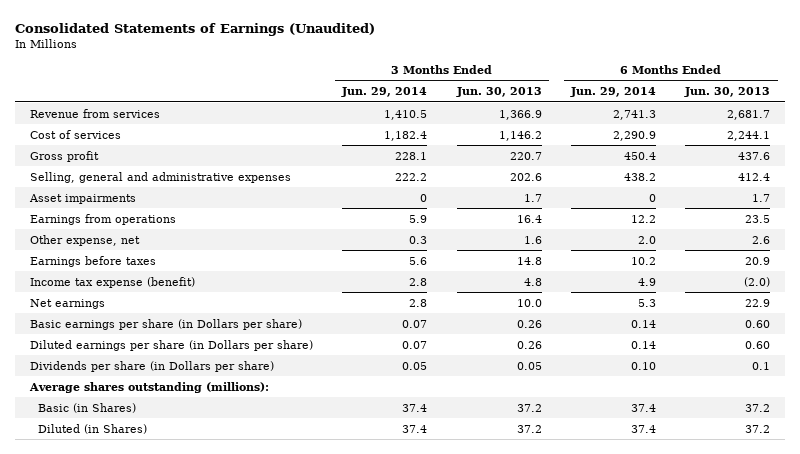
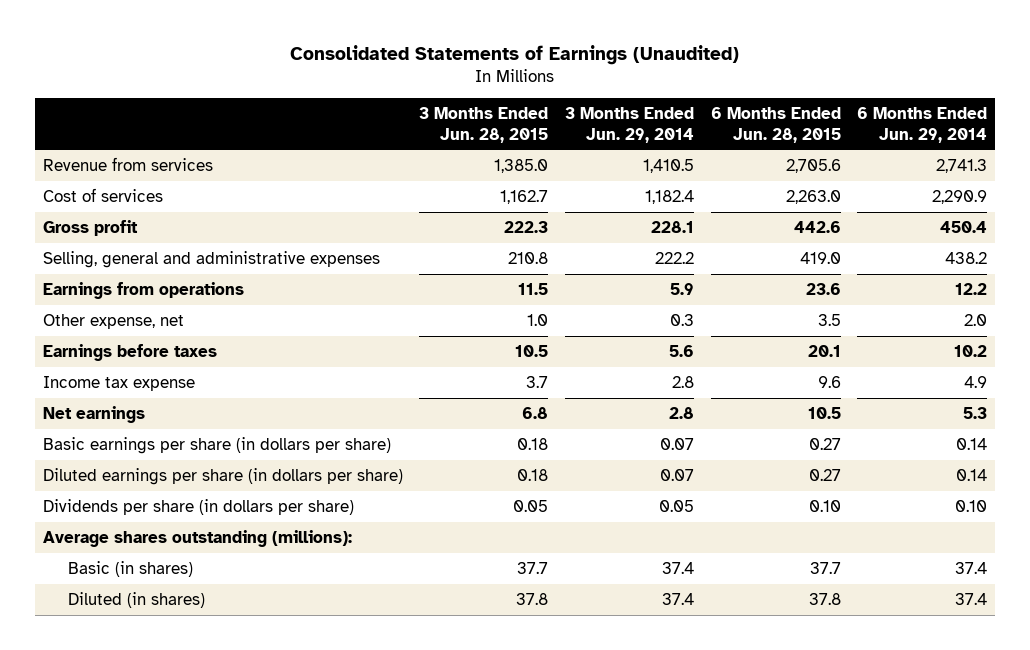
[455,86,542,97] Jun. 30, 2013 -> none
[684,86,771,97] Jun. 30, 2013 -> none
none -> [419,107,549,143] 3 Months Ended Jun. 28, 2015
none -> [710,107,841,143] 6 Months Ended Jun. 28, 2015
[28,193,136,204] Asset impairments -> none
[29,276,195,288] Income tax expense (benefit) -> [42,375,195,391] Income tax expense
[29,318,302,330] Basic earnings per share (in Dollars per share) -> [42,436,391,454] Basic earnings per share (in dollars per share)
[29,339,313,351] Diluted earnings per share (in Dollars per share) -> [42,467,403,485] Diluted earnings per share (in dollars per share)
[29,360,274,372] Dividends per share (in Dollars per share) -> [42,498,354,515] Dividends per share (in dollars per share)
[38,402,137,413] Basic (in Shares) -> [67,560,193,577] Basic (in shares)
[38,423,148,434] Diluted (in Shares) -> [67,591,205,608] Diluted (in shares)

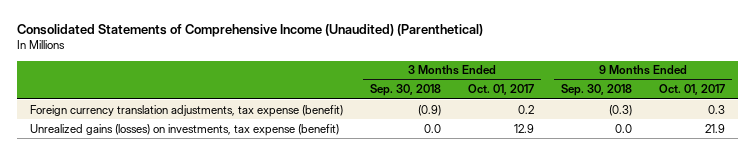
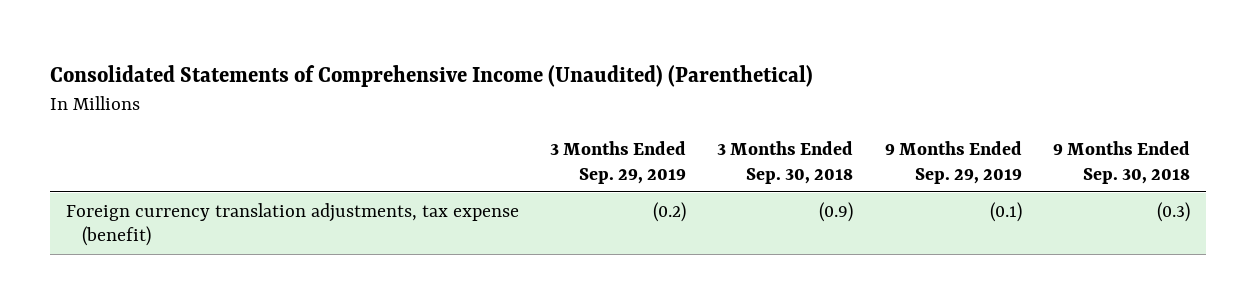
[467,84,534,96] Oct. 01, 2017 -> none
[658,84,725,96] Oct. 01, 2017 -> none
none -> [549,141,686,184] 3 Months Ended Sep. 29, 2019
none -> [884,141,1022,184] 9 Months Ended Sep. 29, 2019
[30,123,340,136] Unrealized gains (losses) on investments, tax expense (benefit) -> none

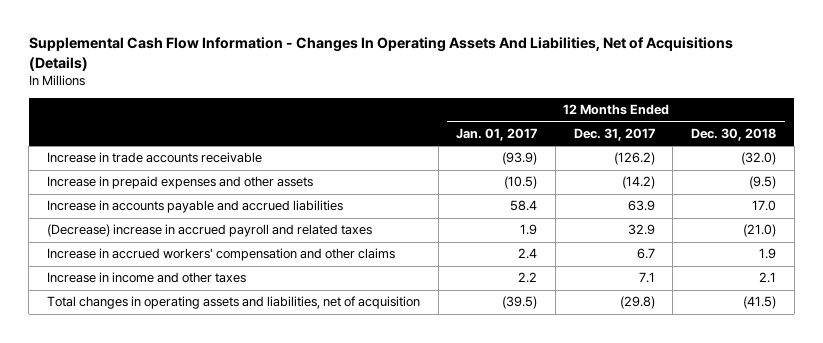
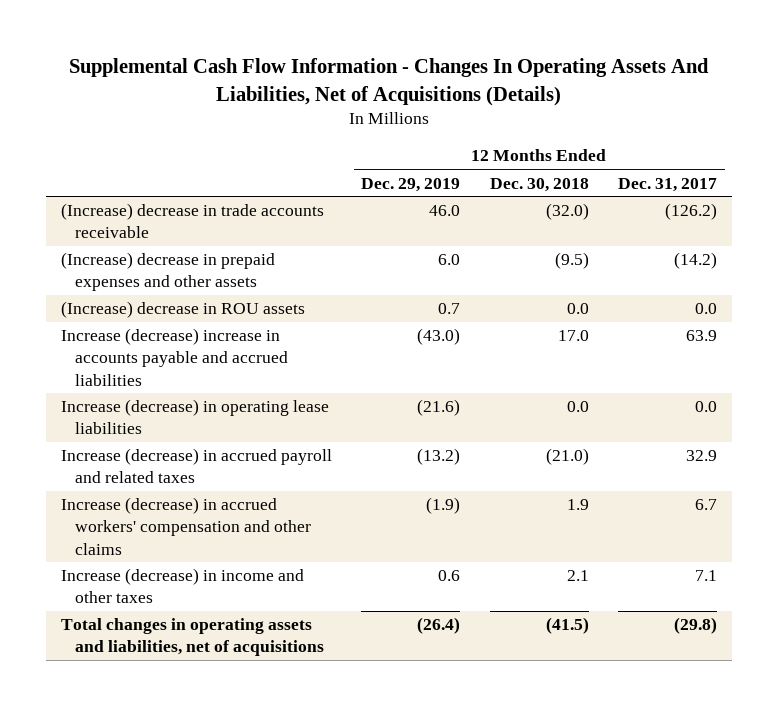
[456,128,538,142] Jan. 01, 2017 -> none
none -> [361,177,461,192] Dec. 29, 2019
[46,152,262,164] Increase in trade accounts receivable -> [60,203,324,239] (Increase) decrease in trade accounts receivable
[46,176,313,190] Increase in prepaid expenses and other assets -> [60,252,275,292] (Increase) decrease in prepaid expenses and other assets
none -> [60,301,305,319] (Increase) decrease in ROU assets
[46,200,343,214] Increase in accounts payable and accrued liabilities -> [60,328,288,386] Increase (decrease) increase in accounts payable and accrued liabilities
none -> [60,399,329,435] Increase (decrease) in operating lease liabilities
[46,224,372,238] (Decrease) increase in accrued payroll and related taxes -> [60,448,332,484] Increase (decrease) in accrued payroll and related taxes
[46,248,395,262] Increase in accrued workers' compensation and other claims -> [60,497,311,555] Increase (decrease) in accrued workers' compensation and other claims
[46,272,246,284] Increase in income and other taxes -> [60,568,304,604] Increase (decrease) in income and other taxes
[46,296,420,310] Total changes in operating assets and liabilities, net of acquisition -> [60,618,324,657] Total changes in operating assets and liabilities, net of acquisitions

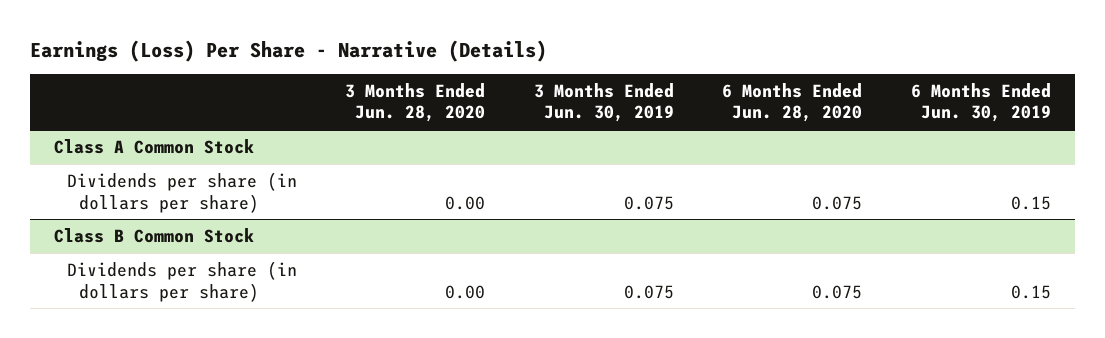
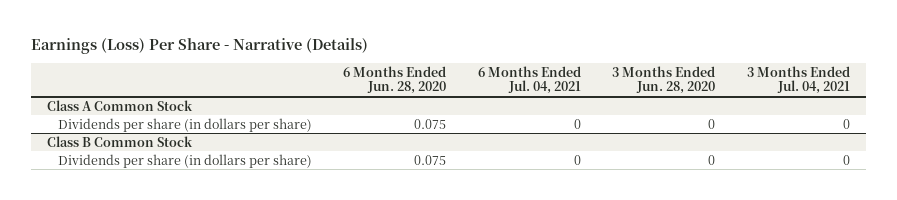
[533,82,674,123] 3 Months Ended Jun. 30, 2019 -> none
[910,82,1051,123] 6 Months Ended Jun. 30, 2019 -> none
none -> [477,65,581,95] 6 Months Ended Jul. 04, 2021
none -> [747,65,851,95] 3 Months Ended Jul. 04, 2021
[445,195,486,210] 0.00 -> [708,118,716,129] 0
[445,284,486,299] 0.00 -> [708,154,716,165] 0

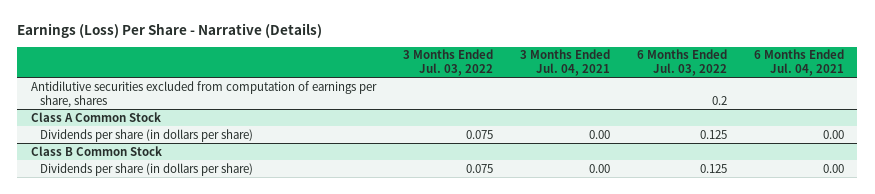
[343,65,447,95] 6 Months Ended Jun. 28, 2020 -> none
[612,65,716,95] 3 Months Ended Jun. 28, 2020 -> none
none -> [402,49,493,77] 3 Months Ended Jul. 03, 2022
none -> [636,49,727,77] 6 Months Ended Jul. 03, 2022
none -> [30,80,377,108] Antidilutive securities excluded from computation of earnings per share, shares
[573,118,581,129] 0 -> [822,129,844,139] 0.00
[843,118,851,129] 0 -> [588,129,610,139] 0.00
[573,154,581,165] 0 -> [822,163,844,173] 0.00
[843,154,851,165] 0 -> [588,163,610,173] 0.00

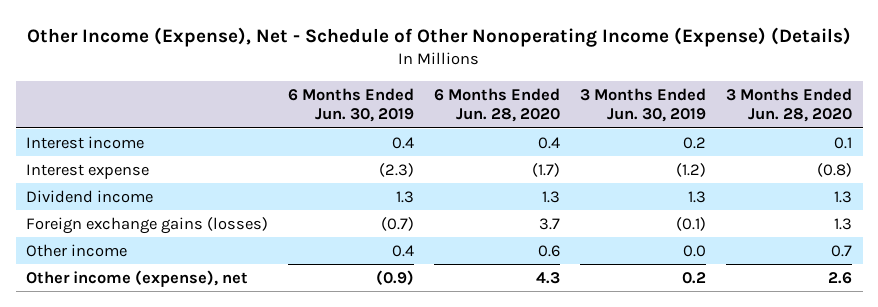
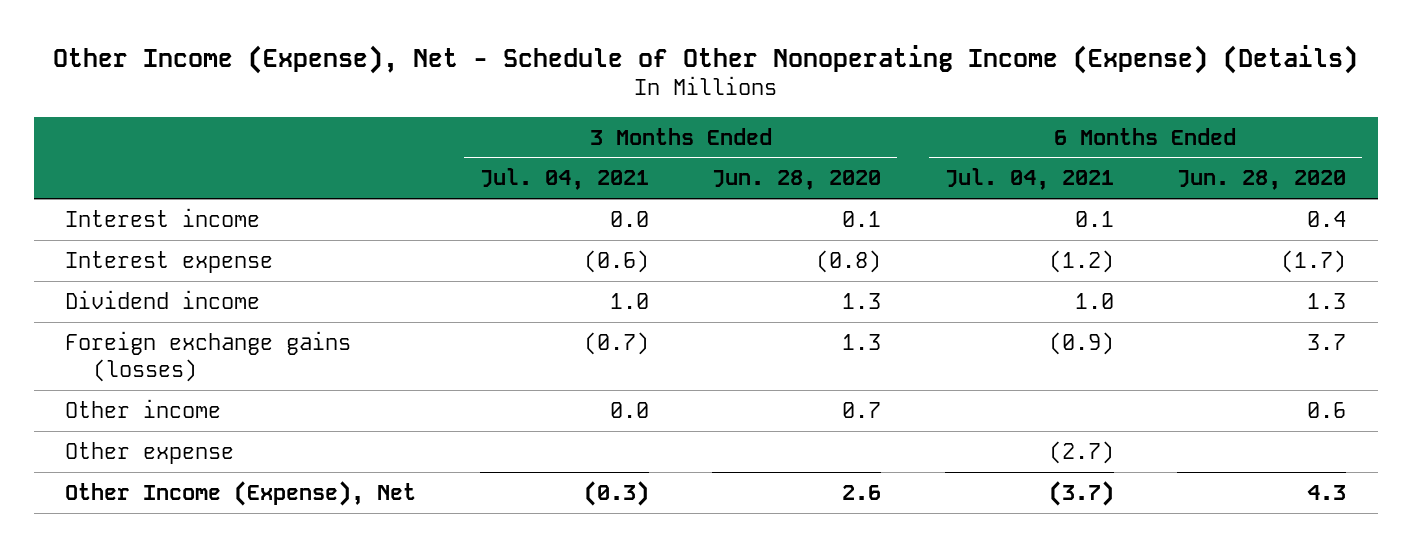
[288,87,415,123] 6 Months Ended Jun. 30, 2019 -> none
[580,87,707,123] 3 Months Ended Jun. 30, 2019 -> none
none -> [479,168,649,191] Jul. 04, 2021
none -> [944,168,1114,191] Jul. 04, 2021
none -> [65,441,235,464] Other expense
[25,269,248,287] Other income (expense), net -> [65,480,417,506] Other Income (Expense), Net

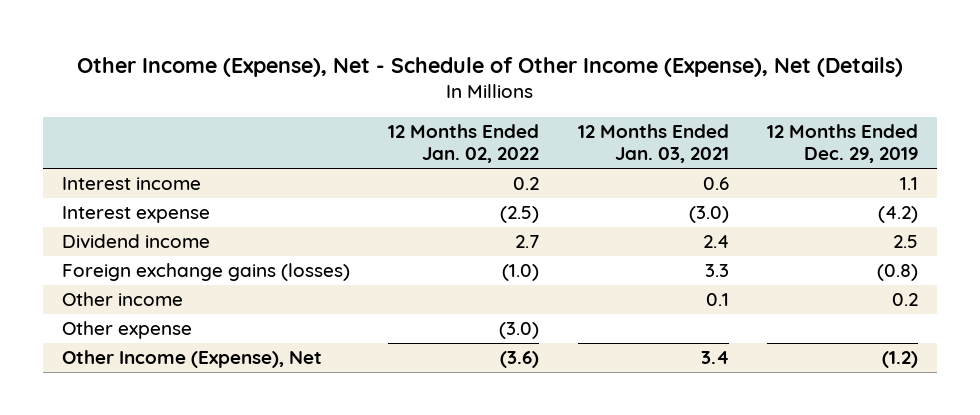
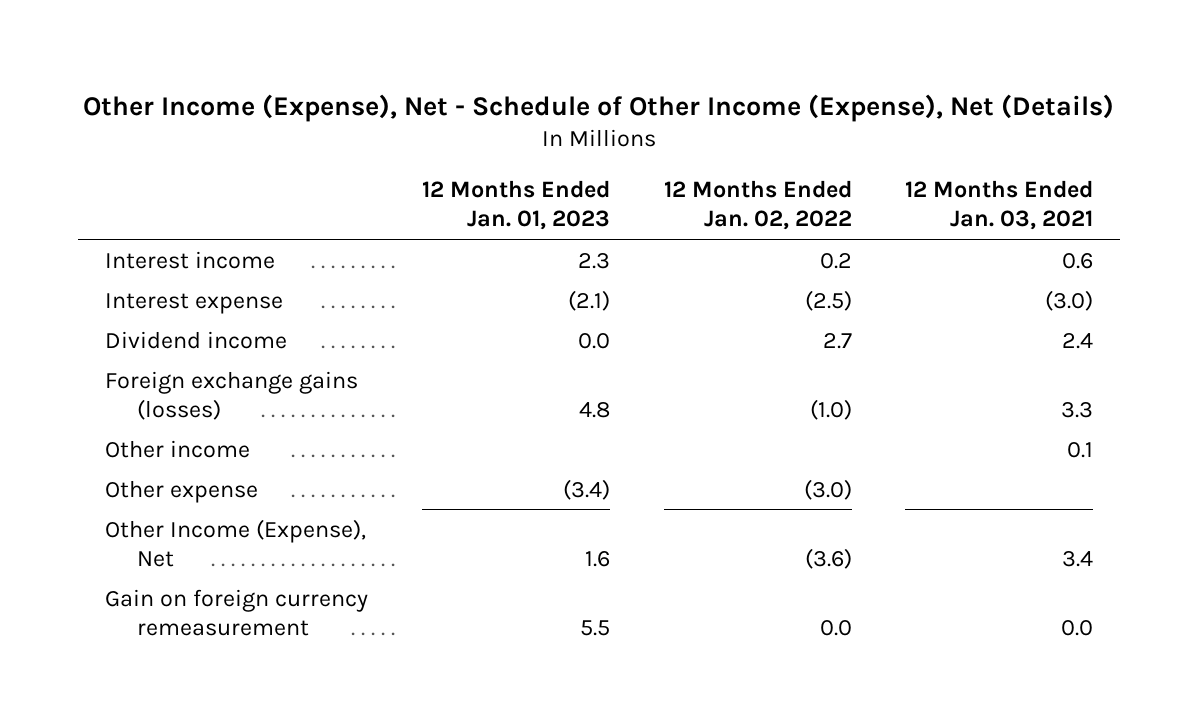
[766,124,918,164] 12 Months Ended Dec. 29, 2019 -> none
none -> [421,180,610,231] 12 Months Ended Jan. 01, 2023
none -> [105,588,369,636] Gain on foreign currency remeasurement

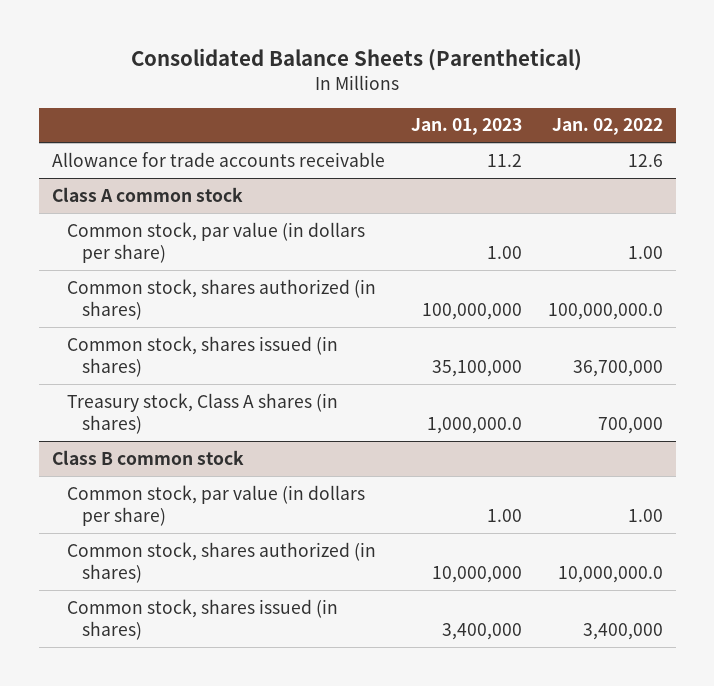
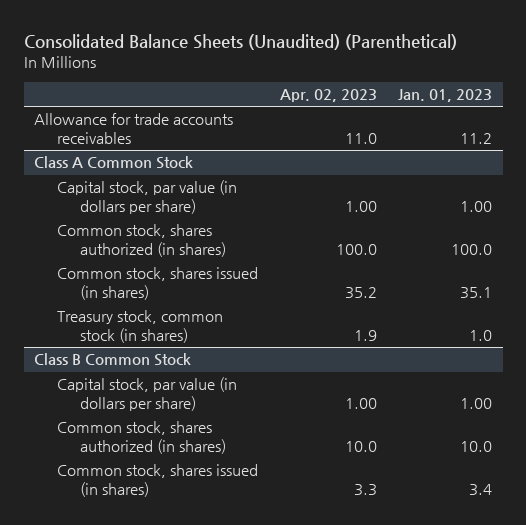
[131,48,583,72] Consolidated Balance Sheets (Parenthetical) -> [23,33,457,50] Consolidated Balance Sheets (Unaudited) (Parenthetical)
[551,118,663,136] Jan. 02, 2022 -> none
none -> [279,89,377,103] Apr. 02, 2023
[51,151,385,167] Allowance for trade accounts receivable -> [34,113,234,145] Allowance for trade accounts receivables
[51,186,243,202] Class A common stock -> [34,156,194,170] Class A Common Stock
[66,221,365,264] Common stock, par value (in dollars per share) -> [57,180,238,215] Capital stock, par value (in dollars per share)
[421,303,522,321] 100,000,000 -> [450,244,492,256] 100.0
[431,360,522,378] 35,100,000 -> [459,287,492,300] 35.1
[66,392,338,435] Treasury stock, Class A shares (in shares) -> [57,310,224,344] Treasury stock, common stock (in shares)
[426,417,522,435] 1,000,000.0 -> [468,330,492,342] 1.0
[51,449,244,465] Class B common stock -> [34,353,192,367] Class B Common Stock
[66,484,365,527] Common stock, par value (in dollars per share) -> [57,377,238,412] Capital stock, par value (in dollars per share)
[431,566,522,584] 10,000,000 -> [459,441,492,453] 10.0
[441,623,522,641] 3,400,000 -> [468,484,492,497] 3.4

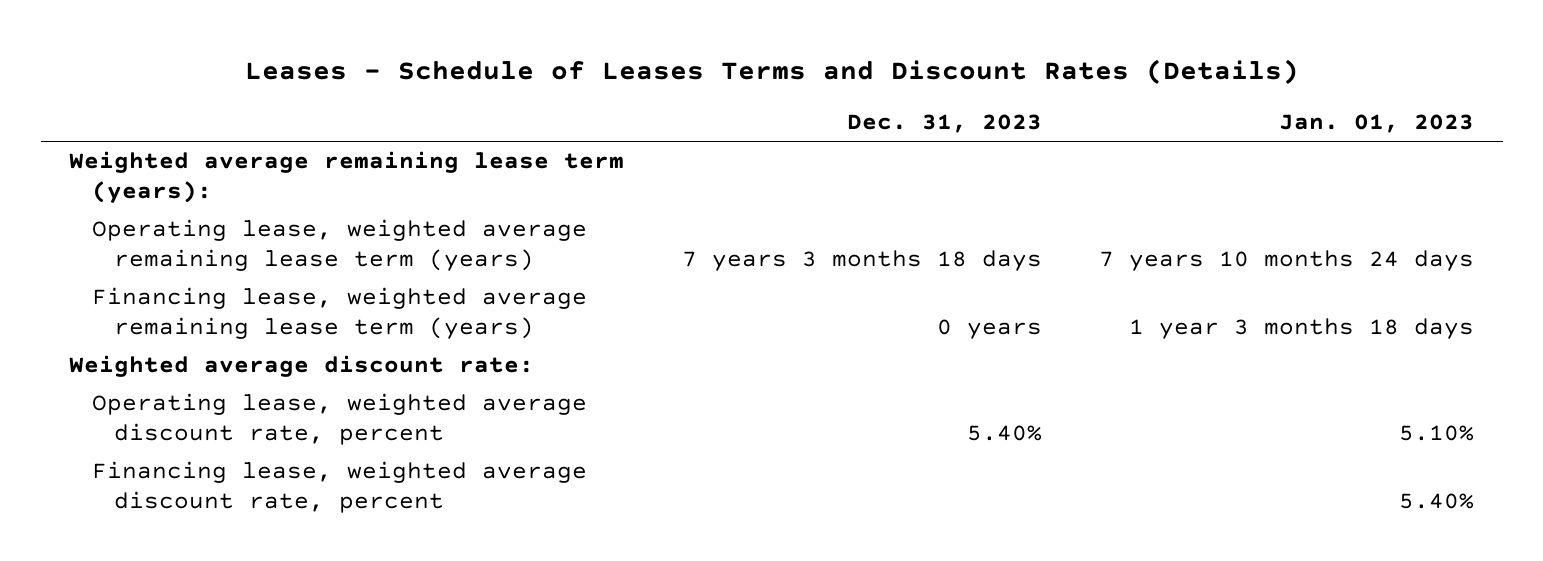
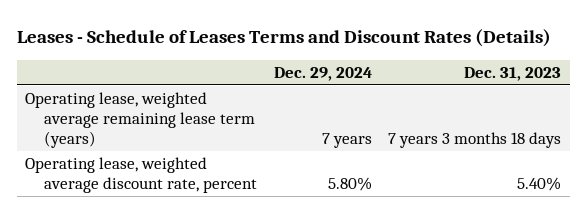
[1278,114,1474,134] Jan. 01, 2023 -> none
none -> [273,66,372,81] Dec. 29, 2024
[69,151,625,203] Weighted average remaining lease term (years): -> none
[91,287,587,339] Financing lease, weighted average remaining lease term (years) -> none
[69,355,535,378] Weighted average discount rate: -> none
[91,461,587,513] Financing lease, weighted average discount rate, percent -> none

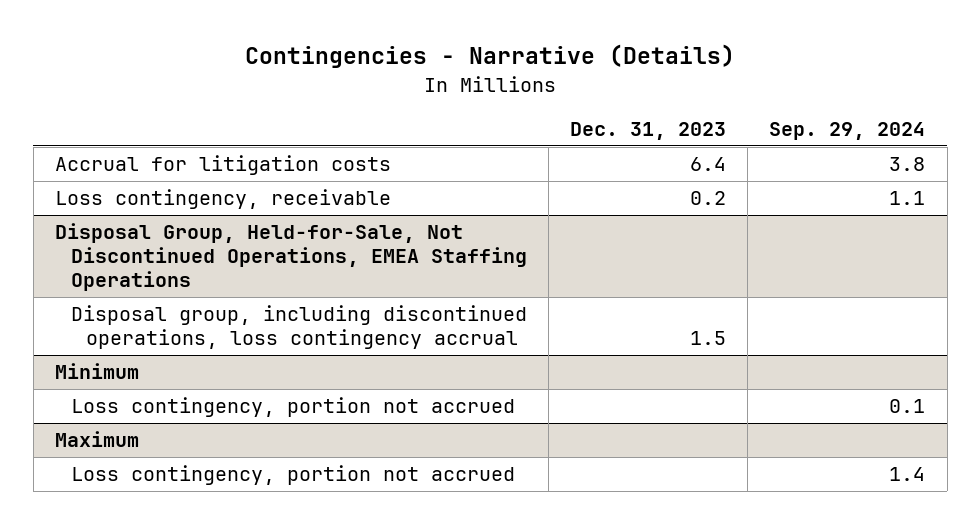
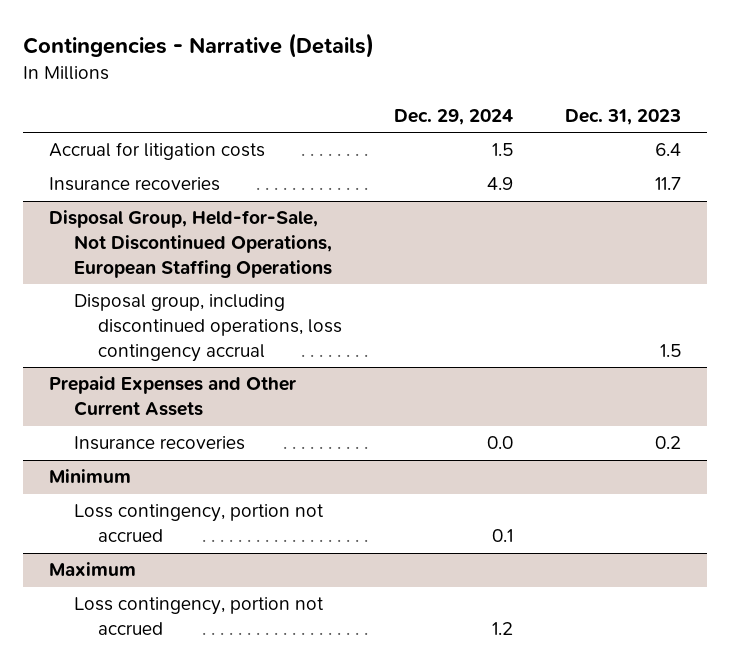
[769,122,926,141] Sep. 29, 2024 -> none
none -> [394,108,514,125] Dec. 29, 2024
[54,189,391,210] Loss contingency, receivable -> none
none -> [49,177,221,192] Insurance recoveries
[54,223,527,292] Disposal Group, Held-for-Sale, Not Discontinued Operations, EMEA Staffing Operations -> [49,210,332,278] Disposal Group, Held-for-Sale, Not Discontinued Operations, European Staffing Operations
none -> [49,376,297,417] Prepaid Expenses and Other Current Assets
none -> [73,436,245,451] Insurance recoveries

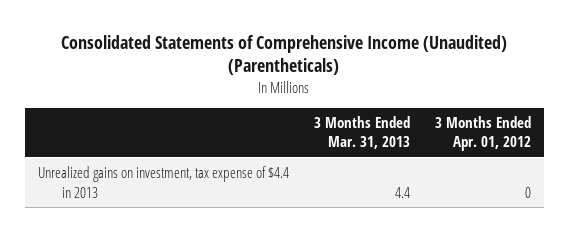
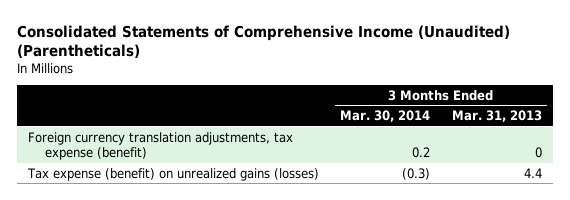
[435,116,532,152] 3 Months Ended Apr. 01, 2012 -> none
none -> [340,110,431,123] Mar. 30, 2014
none -> [27,131,293,161] Foreign currency translation adjustments, tax expense (benefit)
[37,166,289,198] Unrealized gains on investment, tax expense of $4.4 in 2013 -> [26,167,319,181] Tax expense (benefit) on unrealized gains (losses)

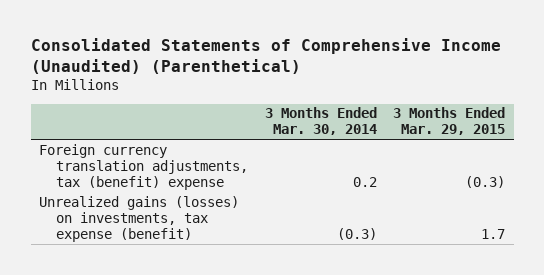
[17,24,511,59] Consolidated Statements of Comprehensive Income (Unaudited) (Parentheticals) -> [30,38,501,75] Consolidated Statements of Comprehensive Income (Unaudited) (Parenthetical)
[451,110,542,123] Mar. 31, 2013 -> none
none -> [393,107,506,136] 3 Months Ended Mar. 29, 2015
[27,131,293,161] Foreign currency translation adjustments, tax expense (benefit) -> [39,143,248,190] Foreign currency translation adjustments, tax (benefit) expense
[26,167,319,181] Tax expense (benefit) on unrealized gains (losses) -> [39,195,240,242] Unrealized gains (losses) on investments, tax expense (benefit)

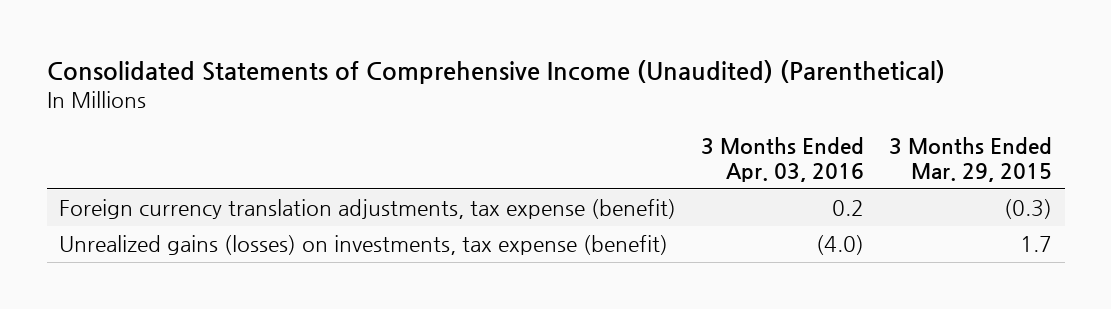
[264,107,377,136] 3 Months Ended Mar. 30, 2014 -> none
none -> [701,136,865,182] 3 Months Ended Apr. 03, 2016
[39,143,248,190] Foreign currency translation adjustments, tax (benefit) expense -> [59,199,677,220] Foreign currency translation adjustments, tax expense (benefit)

